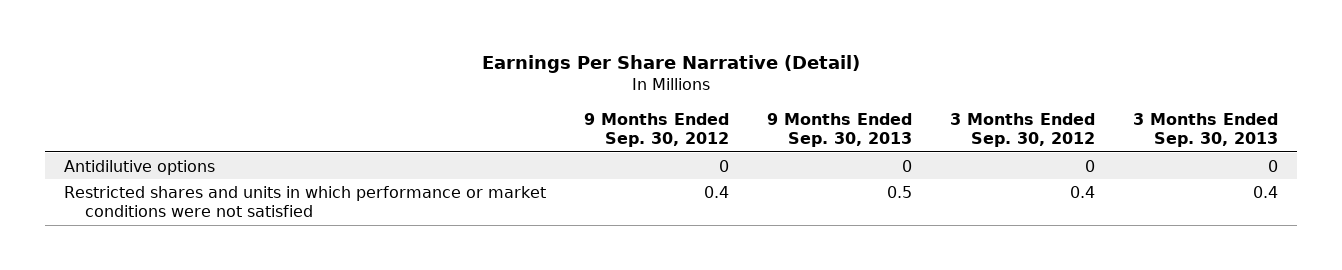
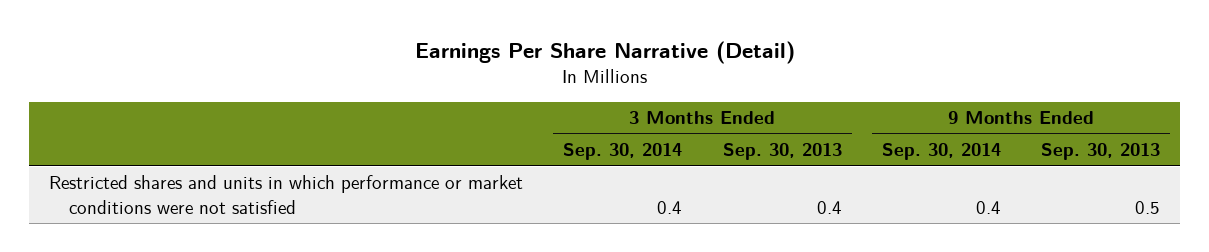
[584,112,730,148] 9 Months Ended Sep. 30, 2012 -> none
[949,112,1095,148] 3 Months Ended Sep. 30, 2012 -> none
none -> [563,143,683,161] Sep. 30, 2014
none -> [881,143,1001,161] Sep. 30, 2014
[64,159,216,175] Antidilutive options -> none

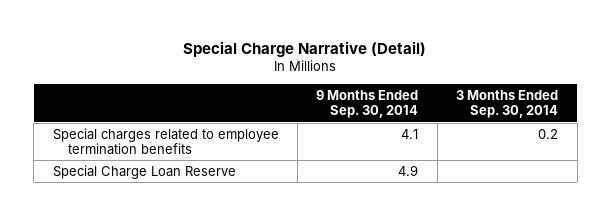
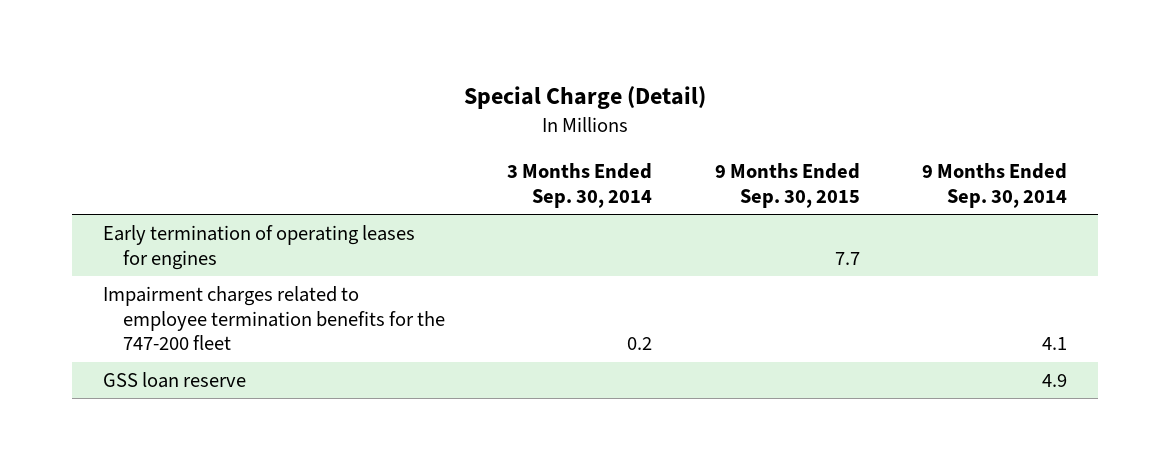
[183,40,427,57] Special Charge Narrative (Detail) -> [464,86,707,110] Special Charge (Detail)
none -> [714,163,860,208] 9 Months Ended Sep. 30, 2015
none -> [103,225,416,270] Early termination of operating leases for engines
[52,127,279,155] Special charges related to employee termination benefits -> [103,286,446,351] Impairment charges related to employee termination benefits for the 747-200 fleet
[52,164,236,179] Special Charge Loan Reserve -> [103,372,247,389] GSS loan reserve

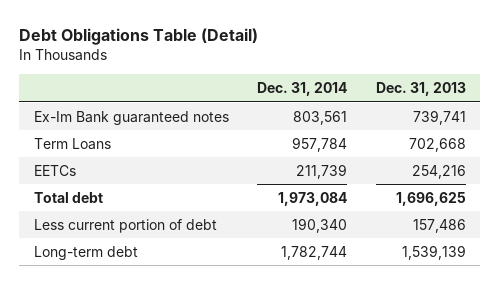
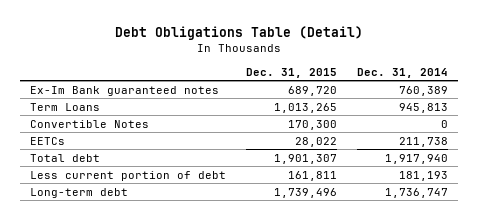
[376,82,467,97] Dec. 31, 2013 -> none
none -> [246,67,338,78] Dec. 31, 2015
[293,110,348,125] 803,561 -> [399,85,449,96] 760,389
[292,136,348,152] 957,784 -> [399,102,449,113] 945,813
none -> [30,119,150,128] Convertible Notes
[296,163,348,179] 211,739 -> [399,136,449,147] 211,738
[278,191,348,206] 1,973,084 -> [385,153,449,164] 1,917,940
[292,217,348,233] 190,340 -> [399,170,449,181] 181,193
[281,245,348,260] 1,782,744 -> [385,187,449,198] 1,736,747

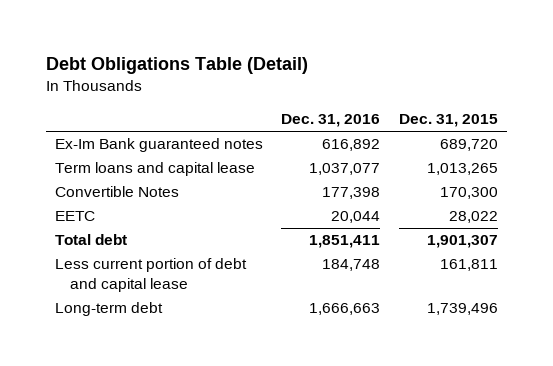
[357,67,449,78] Dec. 31, 2014 -> none
none -> [281,114,381,128] Dec. 31, 2016
[30,102,101,111] Term Loans -> [54,162,255,177] Term loans and capital lease
[30,136,66,145] EETCs -> [54,211,95,222] EETC
[30,170,227,181] Less current portion of debt -> [54,258,247,293] Less current portion of debt and capital lease

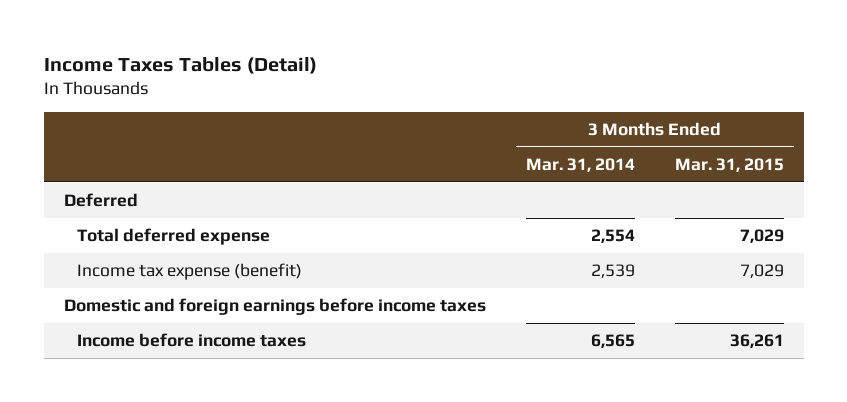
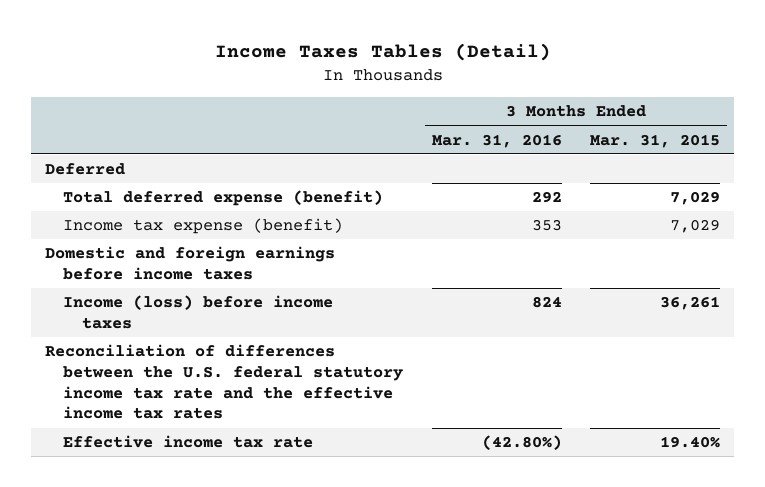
[525,158,635,173] Mar. 31, 2014 -> none
none -> [431,133,562,148] Mar. 31, 2016
[77,228,271,246] Total deferred expense -> [63,190,384,207] Total deferred expense (benefit)
[77,333,307,348] Income before income taxes -> [63,295,334,329] Income (loss) before income taxes
none -> [45,344,404,420] Reconciliation of differences between the U.S. federal statutory income tax rate and the effective income tax rates
none -> [63,435,314,449] Effective income tax rate

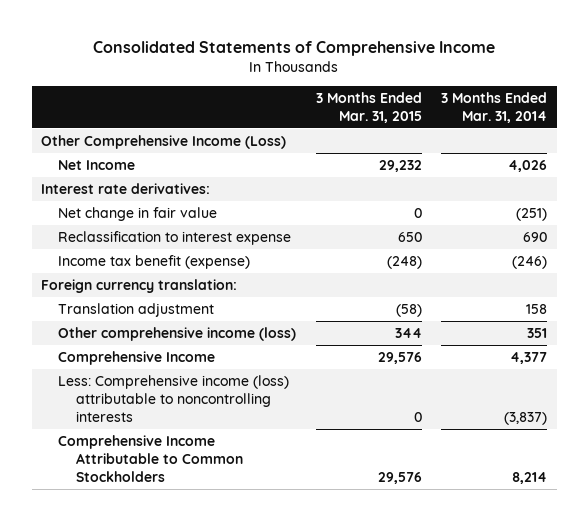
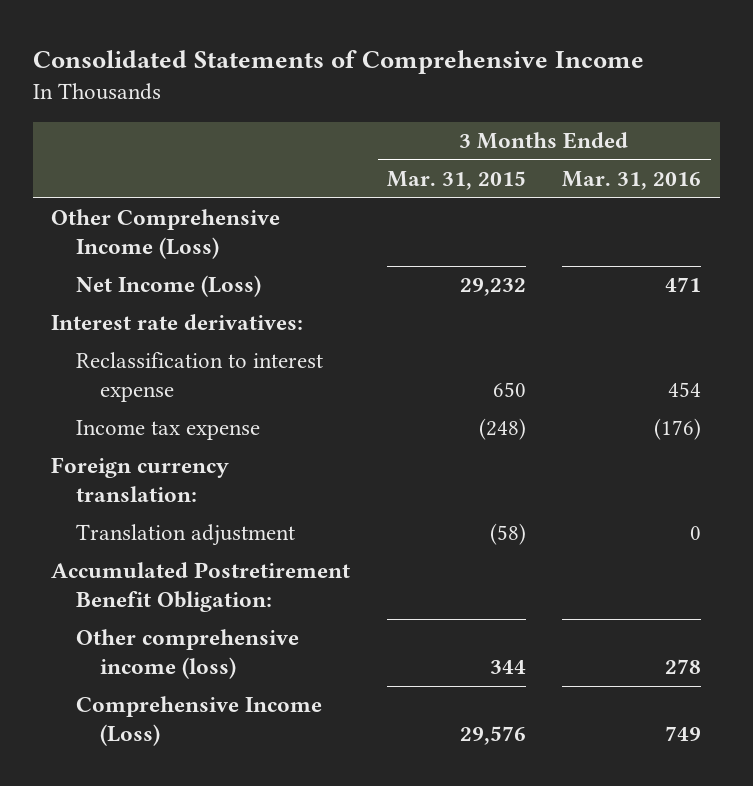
[440,91,547,123] 3 Months Ended Mar. 31, 2014 -> none
none -> [562,171,702,191] Mar. 31, 2016
[58,159,136,170] Net Income -> [75,275,261,298] Net Income (Loss)
[58,206,218,221] Net change in fair value -> none
[58,254,251,269] Income tax benefit (expense) -> [75,420,260,441] Income tax expense
none -> [51,562,351,613] Accumulated Postretirement Benefit Obligation:
[58,374,290,422] Less: Comprehensive income (loss) attributable to noncontrolling interests -> none
[58,434,243,482] Comprehensive Income Attributable to Common Stockholders -> none
[58,350,216,365] Comprehensive Income -> [75,696,322,747] Comprehensive Income (Loss)

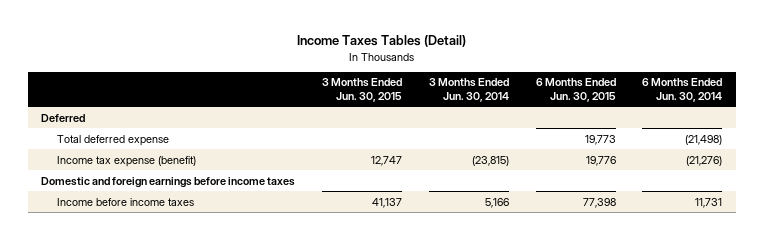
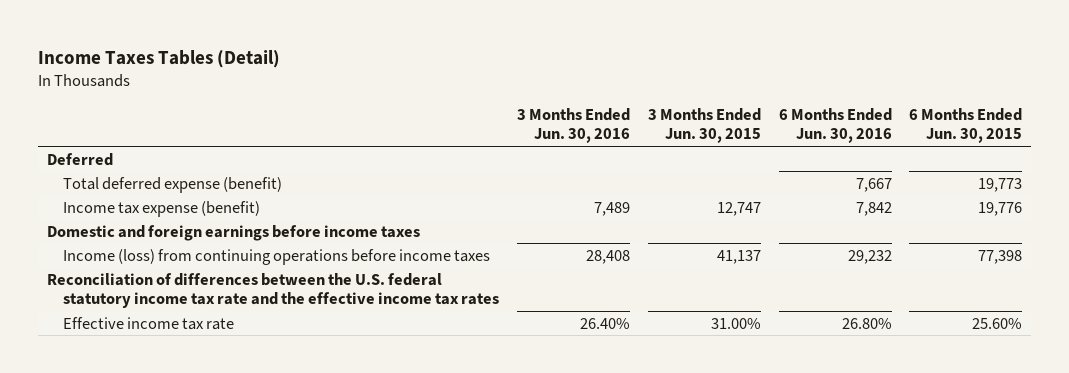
[428,78,509,102] 3 Months Ended Jun. 30, 2014 -> none
[642,78,723,102] 6 Months Ended Jun. 30, 2014 -> none
none -> [517,107,631,144] 3 Months Ended Jun. 30, 2016
none -> [778,107,892,144] 6 Months Ended Jun. 30, 2016
[56,134,169,146] Total deferred expense -> [63,176,283,193] Total deferred expense (benefit)
[56,197,194,206] Income before income taxes -> [63,248,491,265] Income (loss) from continuing operations before income taxes
none -> [47,272,500,309] Reconciliation of differences between the U.S. federal statutory income tax rate and the effective income tax rates
none -> [63,316,235,330] Effective income tax rate

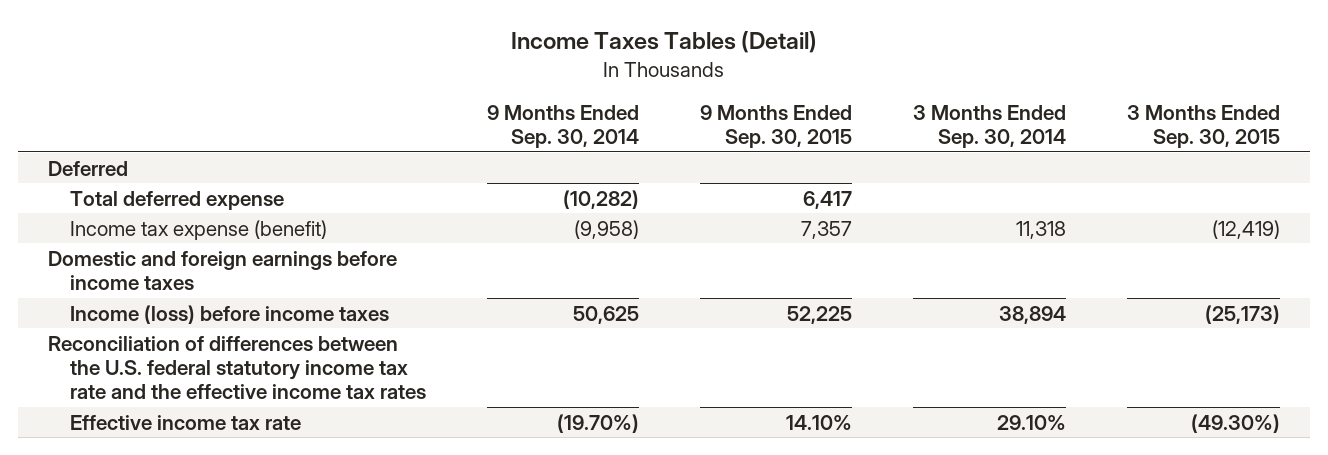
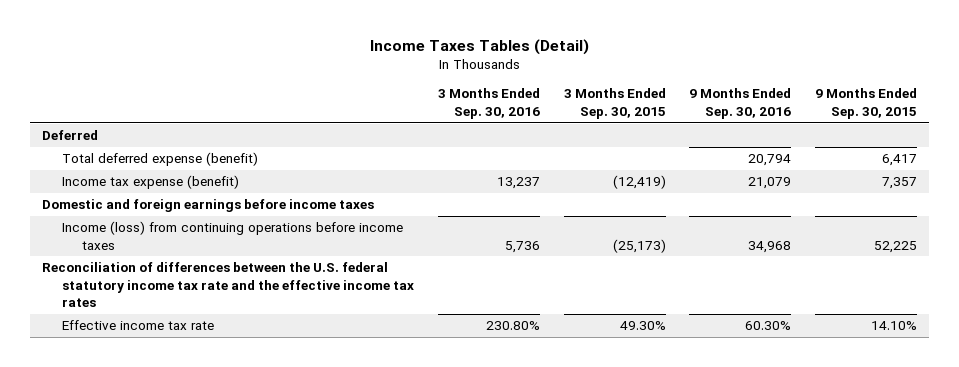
[487,104,640,149] 9 Months Ended Sep. 30, 2014 -> none
[912,104,1066,149] 3 Months Ended Sep. 30, 2014 -> none
none -> [437,88,540,119] 3 Months Ended Sep. 30, 2016
none -> [689,88,792,119] 9 Months Ended Sep. 30, 2016
[70,190,285,210] Total deferred expense -> [62,152,259,167] Total deferred expense (benefit)
[70,304,390,324] Income (loss) before income taxes -> [62,221,404,250] Income (loss) from continuing operations before income taxes
[1190,413,1280,433] (49.30%) -> [619,321,666,331] 49.30%

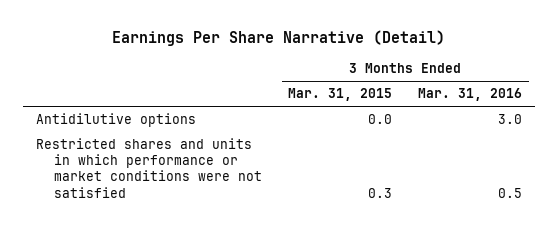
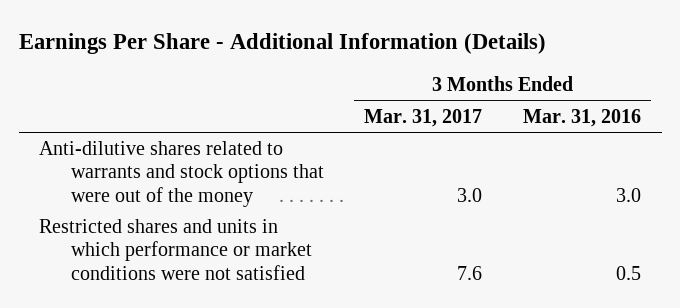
[112,29,446,46] Earnings Per Share Narrative (Detail) -> [18,33,546,55] Earnings Per Share - Additional Information (Details)
[288,88,393,102] Mar. 31, 2015 -> none
none -> [364,109,483,128] Mar. 31, 2017
[36,113,197,128] Antidilutive options -> [39,141,324,207] Anti-dilutive shares related to warrants and stock options that were out of the money

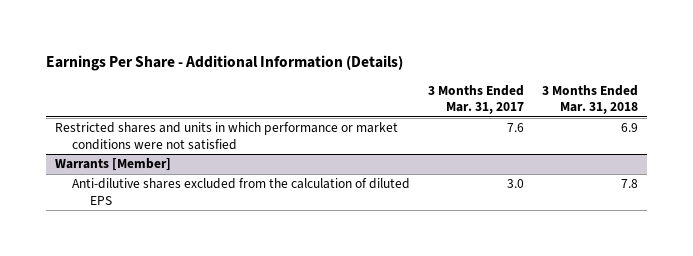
[523,109,642,128] Mar. 31, 2016 -> none
none -> [541,84,638,115] 3 Months Ended Mar. 31, 2018
[39,141,324,207] Anti-dilutive shares related to warrants and stock options that were out of the money -> none
none -> [55,158,172,172] Warrants [Member]
none -> [72,178,411,205] Anti-dilutive shares excluded from the calculation of diluted EPS

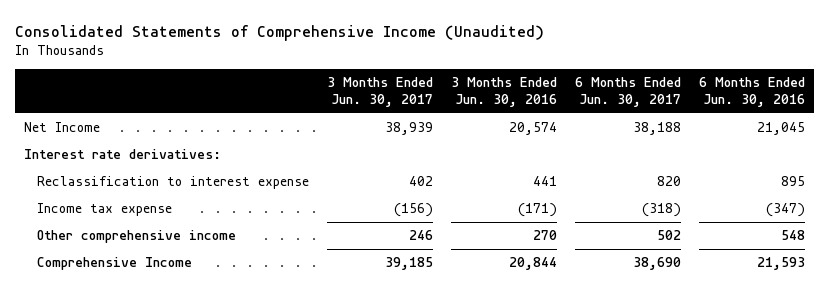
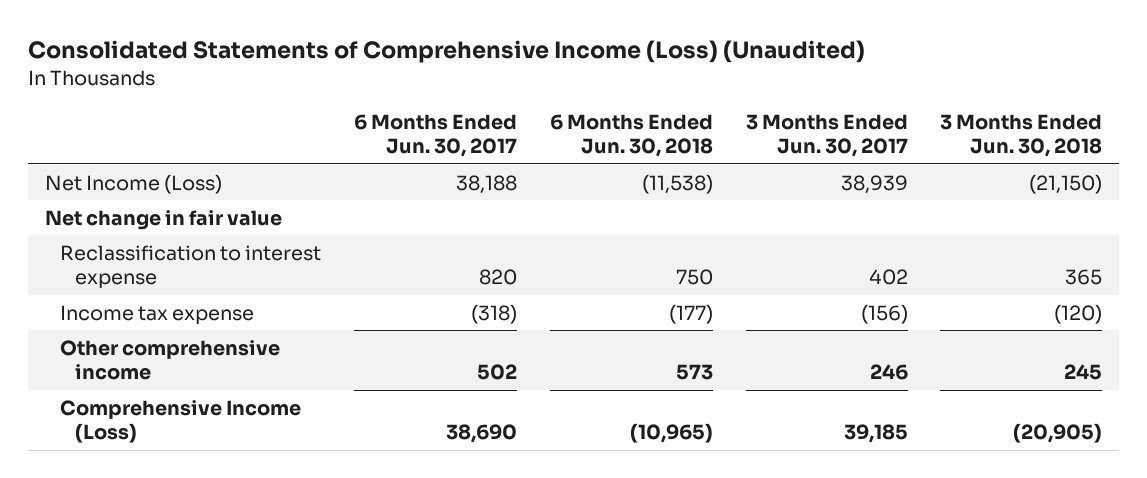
[14,24,544,41] Consolidated Statements of Comprehensive Income (Unaudited) -> [28,40,866,64] Consolidated Statements of Comprehensive Income (Loss) (Unaudited)
[450,77,557,107] 3 Months Ended Jun. 30, 2016 -> none
[699,77,806,107] 6 Months Ended Jun. 30, 2016 -> none
none -> [549,113,713,158] 6 Months Ended Jun. 30, 2018
none -> [940,113,1103,158] 3 Months Ended Jun. 30, 2018
[24,149,222,160] Interest rate derivatives: -> none
[24,122,101,133] Net Income -> [44,173,222,194] Net Income (Loss)
none -> [44,209,282,230] Net change in fair value
[36,257,192,271] Comprehensive Income -> [59,399,301,444] Comprehensive Income (Loss)

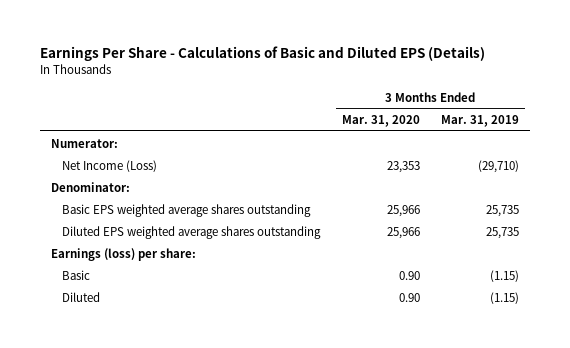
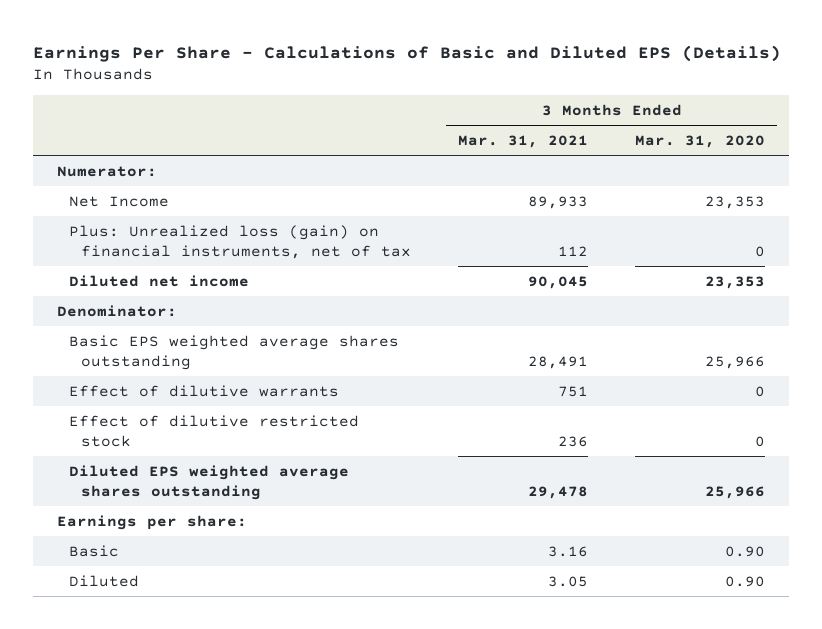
[441,115,520,128] Mar. 31, 2019 -> none
none -> [458,134,589,148] Mar. 31, 2021
[62,159,158,172] Net Income (Loss) -> [69,195,170,207] Net Income
none -> [69,224,412,260] Plus: Unrealized loss (gain) on financial instruments, net of tax
none -> [69,274,250,287] Diluted net income
none -> [69,384,340,397] Effect of dilutive warrants
none -> [69,414,360,448] Effect of dilutive restricted stock
[50,247,196,261] Earnings (loss) per share: -> [56,514,247,530] Earnings per share:

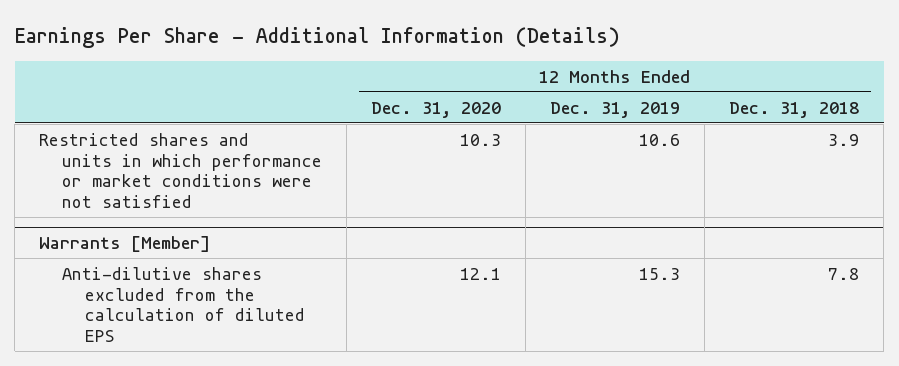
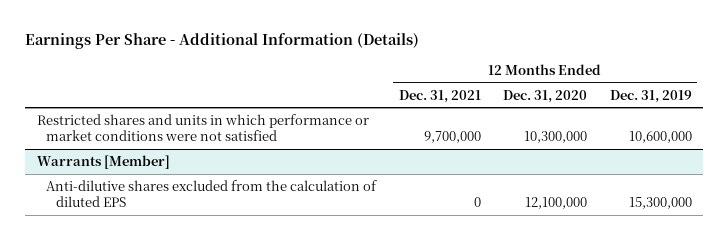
[729,101,860,118] Dec. 31, 2018 -> none
none -> [398,89,481,103] Dec. 31, 2021
[460,133,502,146] 10.3 -> [524,131,588,144] 10,300,000
[639,133,681,146] 10.6 -> [628,131,692,144] 10,600,000
[460,267,502,280] 12.1 -> [525,197,588,210] 12,100,000
[639,267,681,280] 15.3 -> [628,197,692,210] 15,300,000

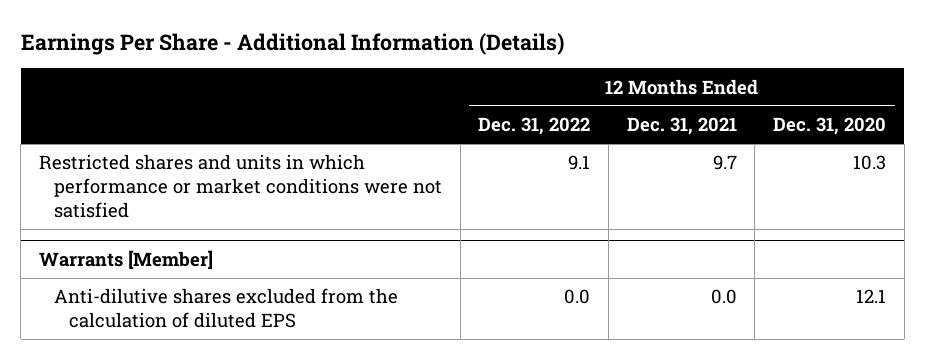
[609,89,692,103] Dec. 31, 2019 -> none
none -> [478,117,591,136] Dec. 31, 2022
[423,131,481,144] 9,700,000 -> [712,155,737,171] 9.7
[524,131,588,144] 10,300,000 -> [853,155,887,171] 10.3
[473,197,481,208] 0 -> [710,289,737,305] 0.0
[525,197,588,210] 12,100,000 -> [856,289,887,304] 12.1

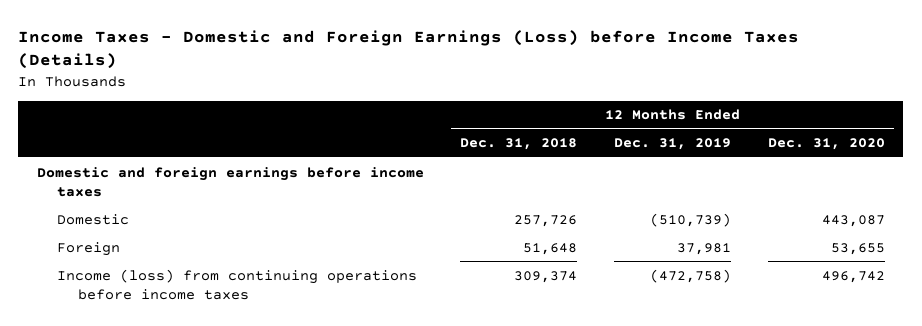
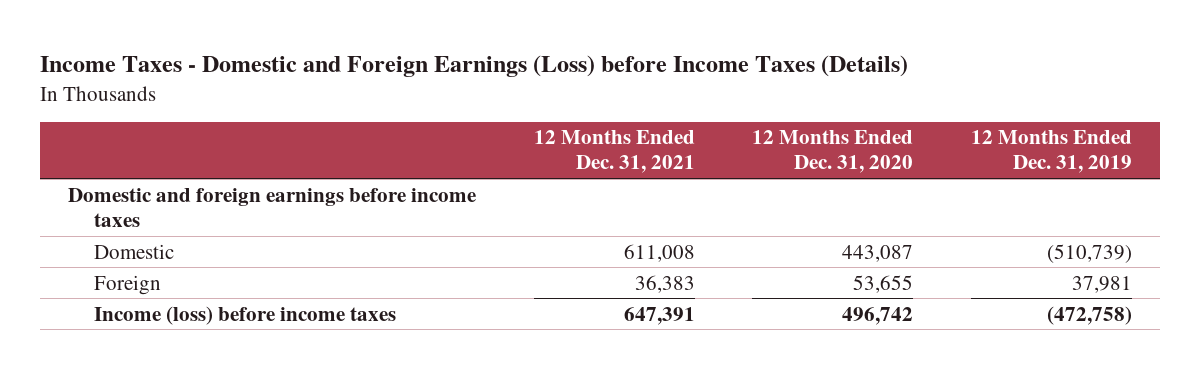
[460,138,578,151] Dec. 31, 2018 -> none
none -> [533,130,695,174] 12 Months Ended Dec. 31, 2021
[57,268,418,300] Income (loss) from continuing operations before income taxes -> [94,305,397,325] Income (loss) before income taxes

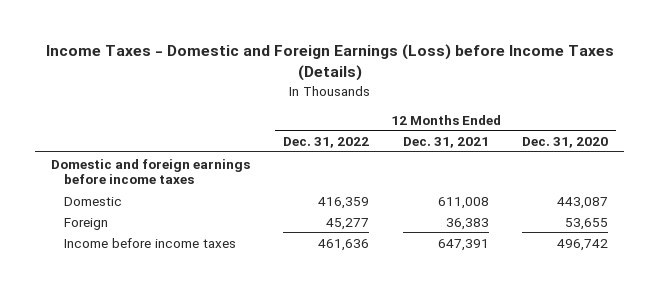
[970,130,1132,174] 12 Months Ended Dec. 31, 2019 -> none
none -> [283,137,370,149] Dec. 31, 2022
[94,305,397,325] Income (loss) before income taxes -> [64,237,237,248] Income before income taxes

